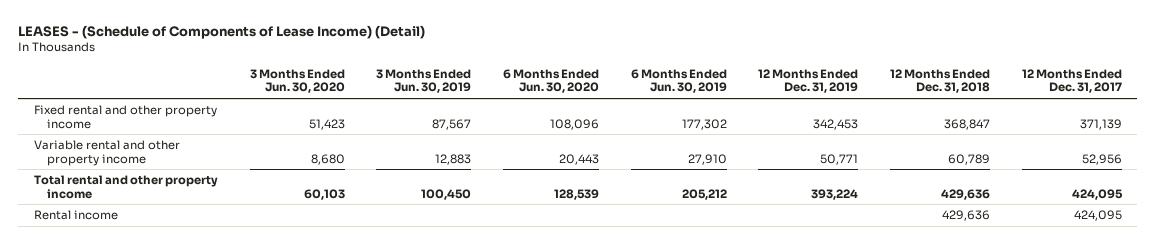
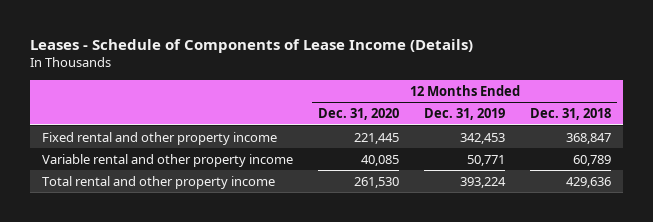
[18,24,426,39] LEASES - (Schedule of Components of Lease Income) (Detail) -> [29,38,473,53] Leases - Schedule of Components of Lease Income (Details)
[249,68,345,94] 3 Months Ended Jun. 30, 2020 -> none
[376,68,472,94] 3 Months Ended Jun. 30, 2019 -> none
[502,68,599,94] 6 Months Ended Jun. 30, 2020 -> none
[630,68,727,94] 6 Months Ended Jun. 30, 2019 -> none
[1021,68,1122,94] 12 Months Ended Dec. 31, 2017 -> none
none -> [318,108,400,121] Dec. 31, 2020
[34,210,119,221] Rental income -> none

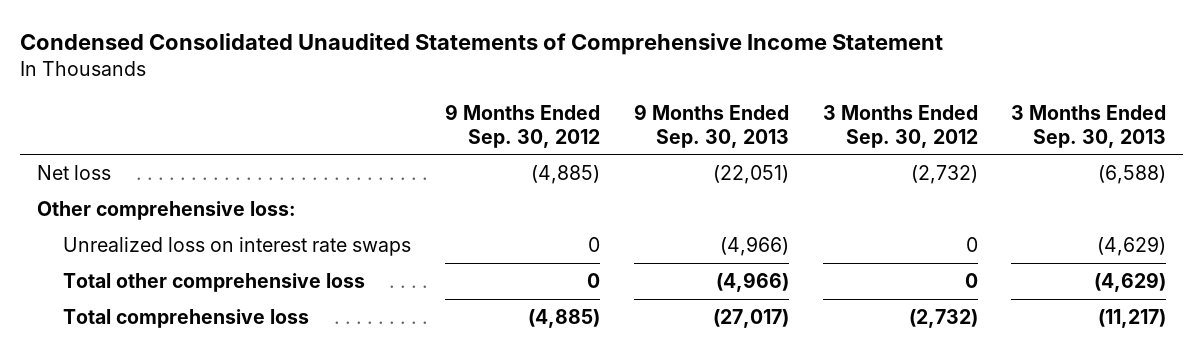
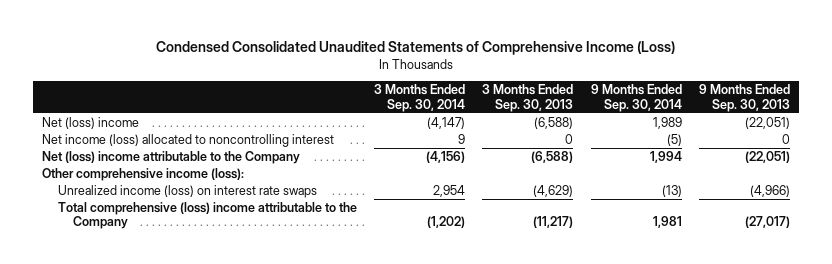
[20,33,944,56] Condensed Consolidated Unaudited Statements of Comprehensive Income Statement -> [156,41,676,56] Condensed Consolidated Unaudited Statements of Comprehensive Income (Loss)
[445,104,601,148] 9 Months Ended Sep. 30, 2012 -> none
[822,105,978,148] 3 Months Ended Sep. 30, 2012 -> none
none -> [373,84,465,112] 3 Months Ended Sep. 30, 2014
none -> [590,84,682,112] 9 Months Ended Sep. 30, 2014
[63,272,366,292] Total other comprehensive loss -> none
none -> [41,117,139,130] Net (loss) income
none -> [41,134,334,148] Net income (loss) allocated to noncontrolling interest
[37,164,112,180] Net loss -> [41,151,300,165] Net (loss) income attributable to the Company
[37,200,297,220] Other comprehensive loss: -> [41,168,244,182] Other comprehensive income (loss):
[63,236,412,256] Unrealized loss on interest rate swaps -> [57,185,317,199] Unrealized income (loss) on interest rate swaps
[63,308,310,328] Total comprehensive loss -> [57,202,357,230] Total comprehensive (loss) income attributable to the Company

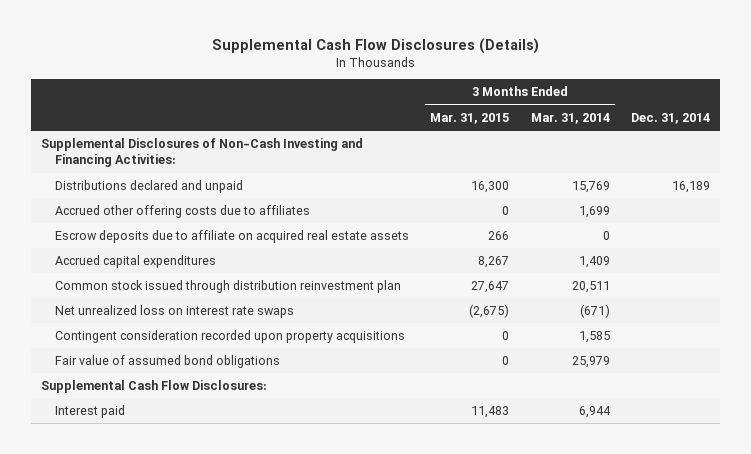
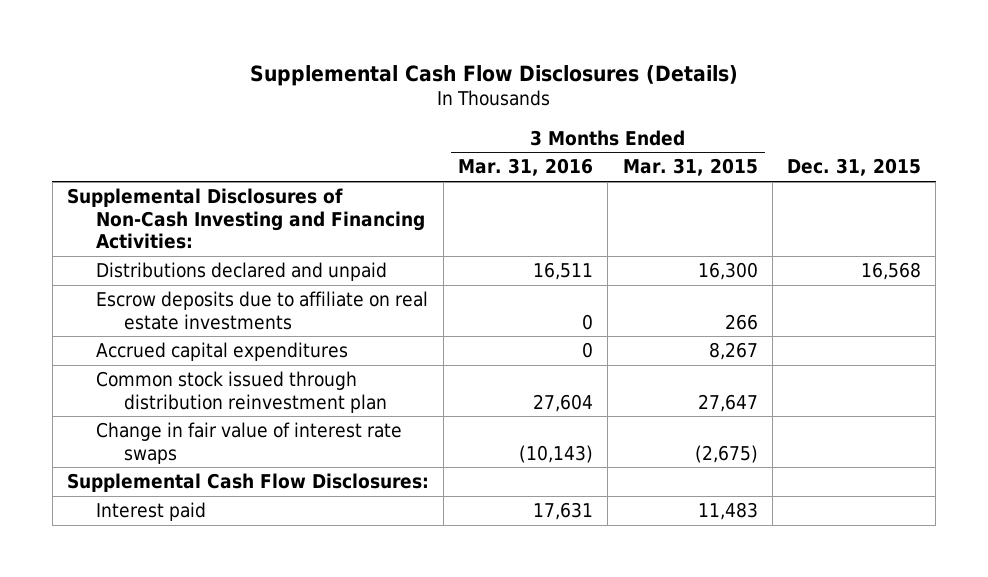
[530,112,610,124] Mar. 31, 2014 -> none
[630,112,710,124] Dec. 31, 2014 -> none
none -> [458,158,594,177] Mar. 31, 2016
none -> [787,158,922,177] Dec. 31, 2015
[55,205,311,219] Accrued other offering costs due to affiliates -> none
[55,230,410,244] Escrow deposits due to affiliate on acquired real estate assets -> [95,291,428,330] Escrow deposits due to affiliate on real estate investments
[55,330,406,344] Contingent consideration recorded upon property acquisitions -> none
[55,355,281,369] Fair value of assumed bond obligations -> none
[55,305,295,319] Net unrealized loss on interest rate swaps -> [95,422,402,464] Change in fair value of interest rate swaps

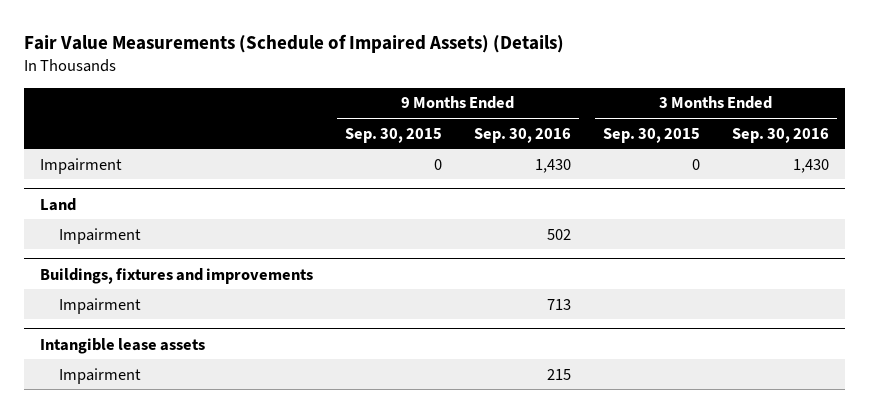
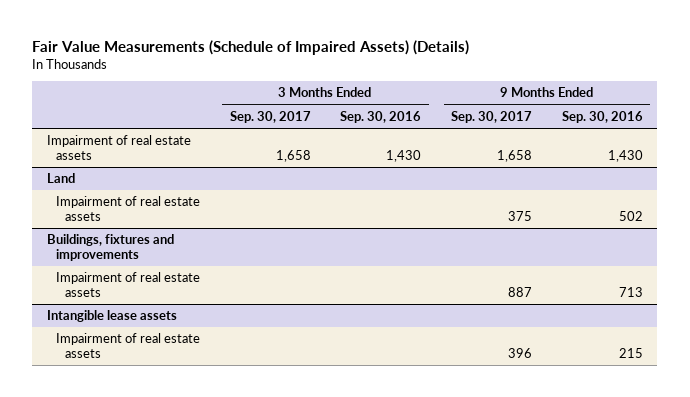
[344,127,442,143] Sep. 30, 2015 -> none
[602,127,700,143] Sep. 30, 2015 -> none
none -> [229,110,311,123] Sep. 30, 2017
none -> [450,110,532,123] Sep. 30, 2017
[39,157,122,174] Impairment -> [47,135,192,160] Impairment of real estate assets
[59,227,142,244] Impairment -> [55,196,200,221] Impairment of real estate assets
[59,297,142,314] Impairment -> [55,272,200,297] Impairment of real estate assets
[59,367,142,384] Impairment -> [55,333,200,358] Impairment of real estate assets

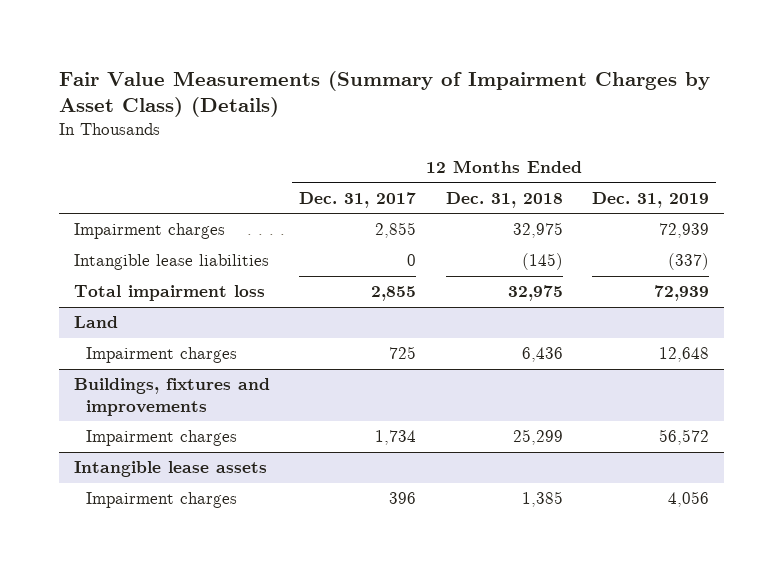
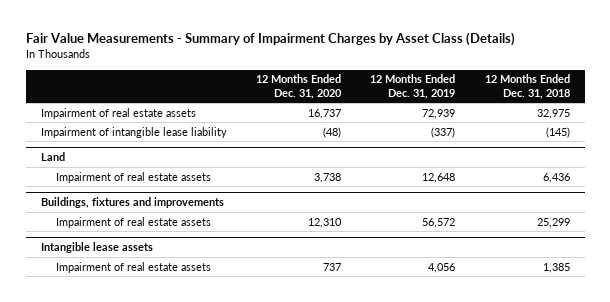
[59,70,711,118] Fair Value Measurements (Summary of Impairment Charges by Asset Class) (Details) -> [25,32,515,47] Fair Value Measurements - Summary of Impairment Charges by Asset Class (Details)
[299,192,417,209] Dec. 31, 2017 -> none
none -> [256,74,343,99] 12 Months Ended Dec. 31, 2020
[73,285,265,302] Total impairment loss -> none
[73,223,225,240] Impairment charges -> [40,107,196,119] Impairment of real estate assets
[73,254,269,271] Intangible lease liabilities -> [40,126,227,138] Impairment of intangible lease liability
[86,347,238,364] Impairment charges -> [55,171,211,183] Impairment of real estate assets
[86,430,238,447] Impairment charges -> [55,216,211,228] Impairment of real estate assets
[86,492,238,509] Impairment charges -> [55,261,211,273] Impairment of real estate assets

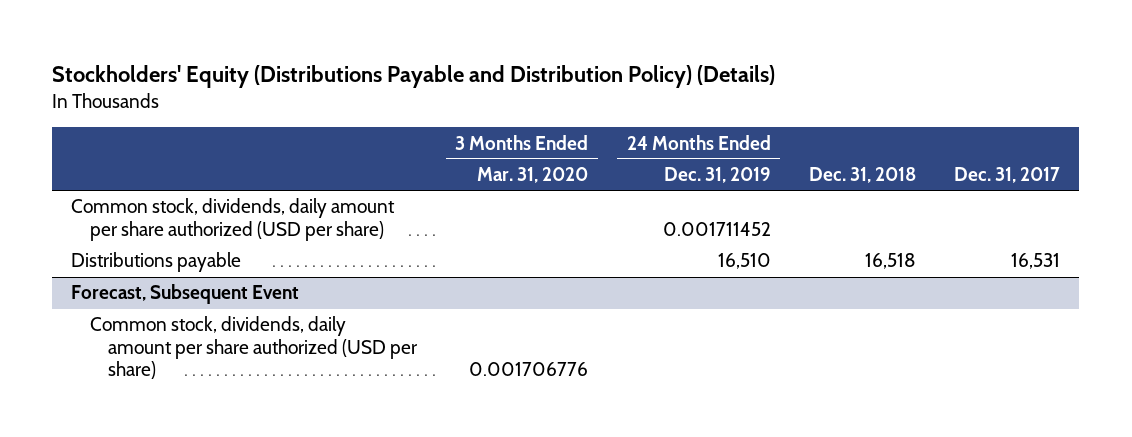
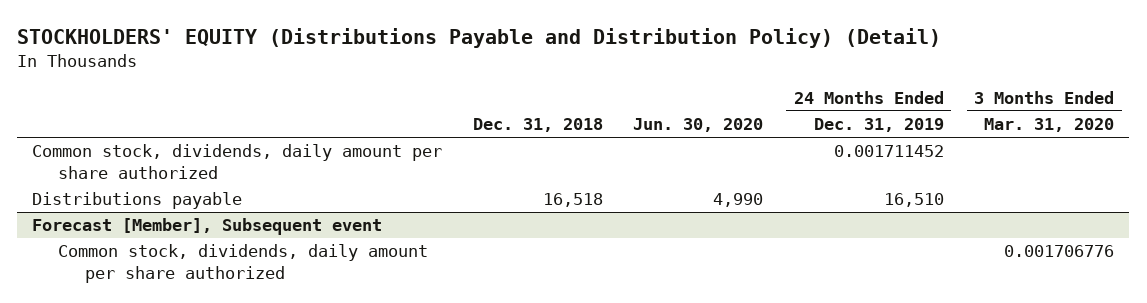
[52,65,776,89] Stockholders' Equity (Distributions Payable and Distribution Policy) (Details) -> [17,27,942,48] STOCKHOLDERS' EQUITY (Distributions Payable and Distribution Policy) (Detail)
[954,167,1061,184] Dec. 31, 2017 -> none
none -> [633,118,764,133] Jun. 30, 2020
[71,198,396,241] Common stock, dividends, daily amount per share authorized (USD per share) -> [32,144,443,180] Common stock, dividends, daily amount per share authorized
[71,284,300,305] Forecast, Subsequent Event -> [32,218,383,236] Forecast [Member], Subsequent event
[89,316,419,380] Common stock, dividends, daily amount per share authorized (USD per share) -> [58,244,429,284] Common stock, dividends, daily amount per share authorized

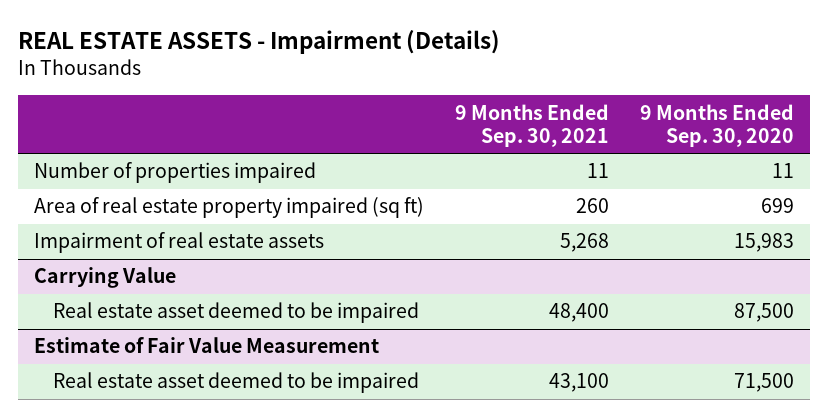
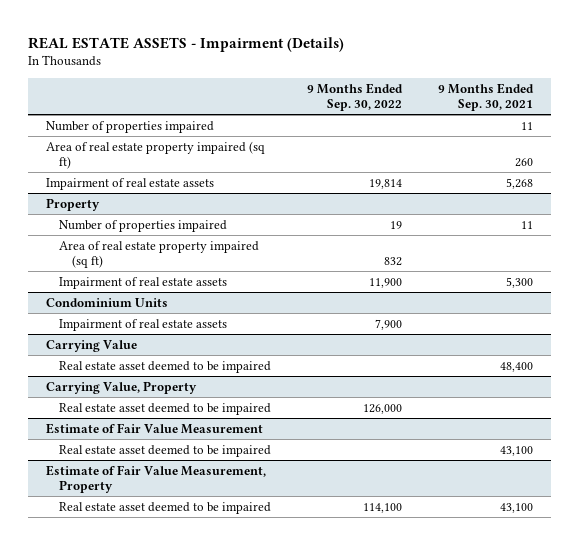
[640,103,795,148] 9 Months Ended Sep. 30, 2020 -> none
none -> [306,82,403,111] 9 Months Ended Sep. 30, 2022
none -> [45,197,100,211] Property
none -> [58,219,227,232] Number of properties impaired
none -> [58,240,259,268] Area of real estate property impaired (sq ft)
none -> [58,276,227,289] Impairment of real estate assets
none -> [45,297,168,307] Condominium Units
none -> [58,318,227,331] Impairment of real estate assets
none -> [45,380,197,394] Carrying Value, Property
none -> [58,402,271,415] Real estate asset deemed to be impaired
none -> [45,464,266,493] Estimate of Fair Value Measurement, Property
none -> [58,501,271,514] Real estate asset deemed to be impaired

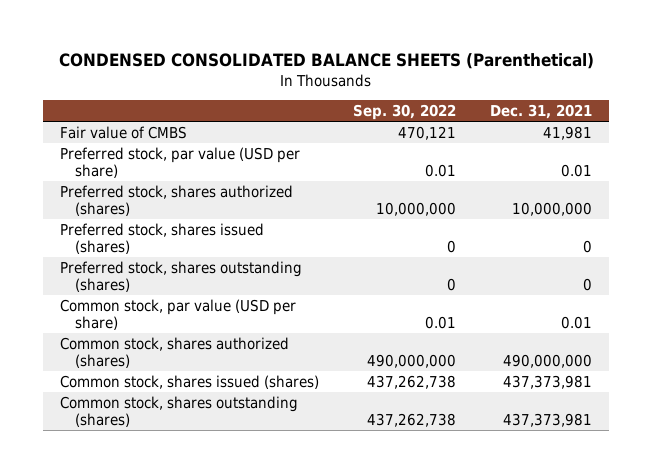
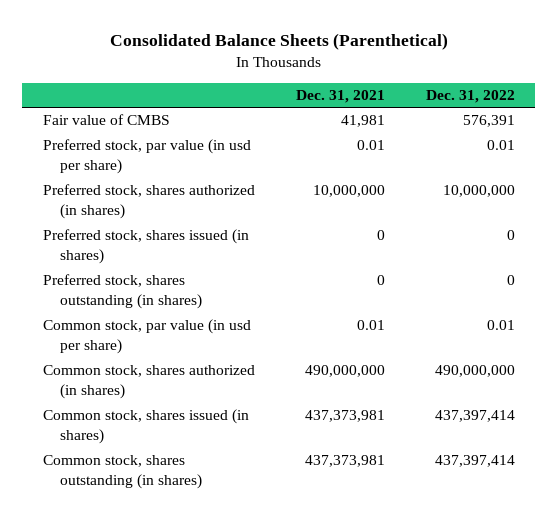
[59,52,595,69] CONDENSED CONSOLIDATED BALANCE SHEETS (Parenthetical) -> [109,33,448,51] Consolidated Balance Sheets (Parenthetical)
[353,104,457,121] Sep. 30, 2022 -> none
none -> [425,89,515,103] Dec. 31, 2022
[60,146,301,178] Preferred stock, par value (USD per share) -> [42,139,251,175] Preferred stock, par value (in usd per share)
[60,184,294,216] Preferred stock, shares authorized (shares) -> [42,184,255,220] Preferred stock, shares authorized (in shares)
[60,222,265,254] Preferred stock, shares issued (shares) -> [42,229,249,265] Preferred stock, shares issued (in shares)
[60,260,303,292] Preferred stock, shares outstanding (shares) -> [42,274,202,310] Preferred stock, shares outstanding (in shares)
[60,298,297,330] Common stock, par value (USD per share) -> [42,319,251,355] Common stock, par value (in usd per share)
[60,336,290,368] Common stock, shares authorized (shares) -> [42,365,255,400] Common stock, shares authorized (in shares)
[60,374,320,389] Common stock, shares issued (shares) -> [42,409,249,445] Common stock, shares issued (in shares)
[60,395,299,427] Common stock, shares outstanding (shares) -> [42,455,202,490] Common stock, shares outstanding (in shares)

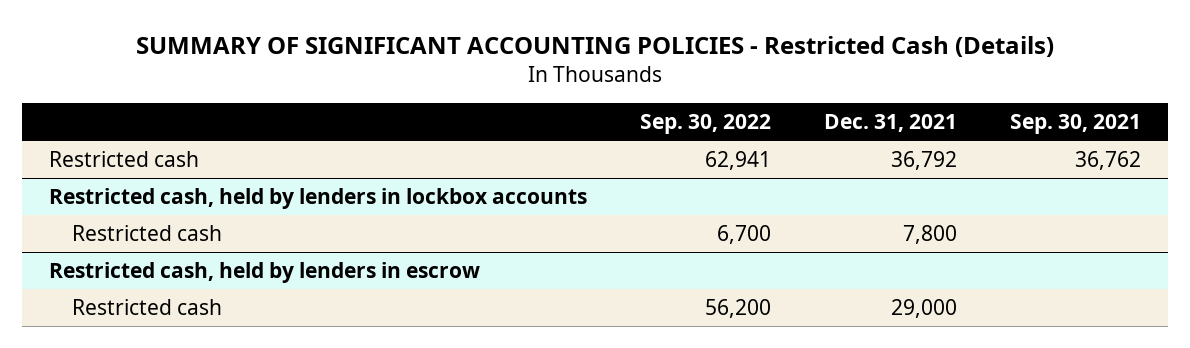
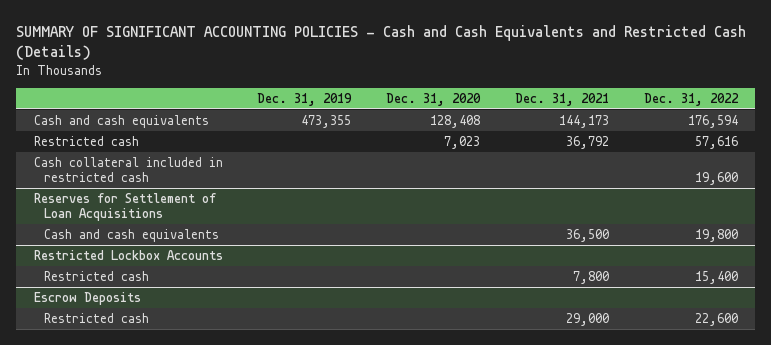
[135,36,1054,58] SUMMARY OF SIGNIFICANT ACCOUNTING POLICIES - Restricted Cash (Details) -> [16,24,747,60] SUMMARY OF SIGNIFICANT ACCOUNTING POLICIES - Cash and Cash Equivalents and Restricted Cash (Details)
[639,114,771,135] Sep. 30, 2022 -> none
[1010,114,1142,135] Sep. 30, 2021 -> none
none -> [257,92,353,106] Dec. 31, 2019
none -> [386,92,482,106] Dec. 31, 2020
none -> [643,92,739,106] Dec. 31, 2022
none -> [33,115,209,129] Cash and cash equivalents
none -> [33,157,223,183] Cash collateral included in restricted cash
none -> [33,193,216,222] Reserves for Settlement of Loan Acquisitions
none -> [44,229,220,243] Cash and cash equivalents
[48,188,587,210] Restricted cash, held by lenders in lockbox accounts -> [33,250,223,261] Restricted Lockbox Accounts
[48,262,480,284] Restricted cash, held by lenders in escrow -> [33,292,141,306] Escrow Deposits

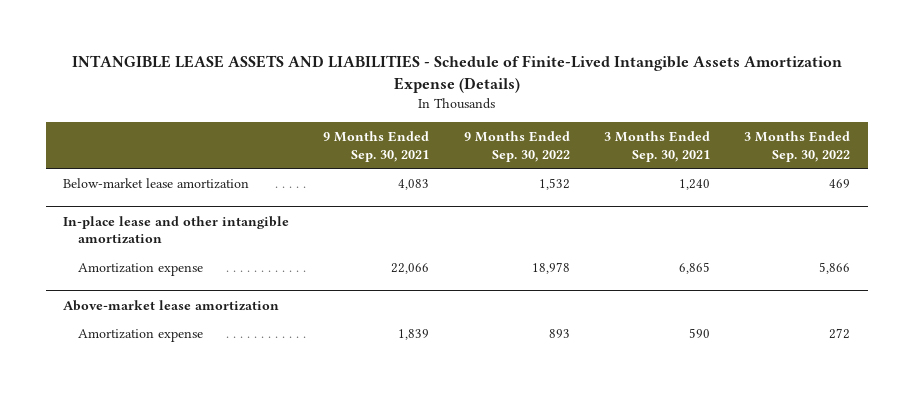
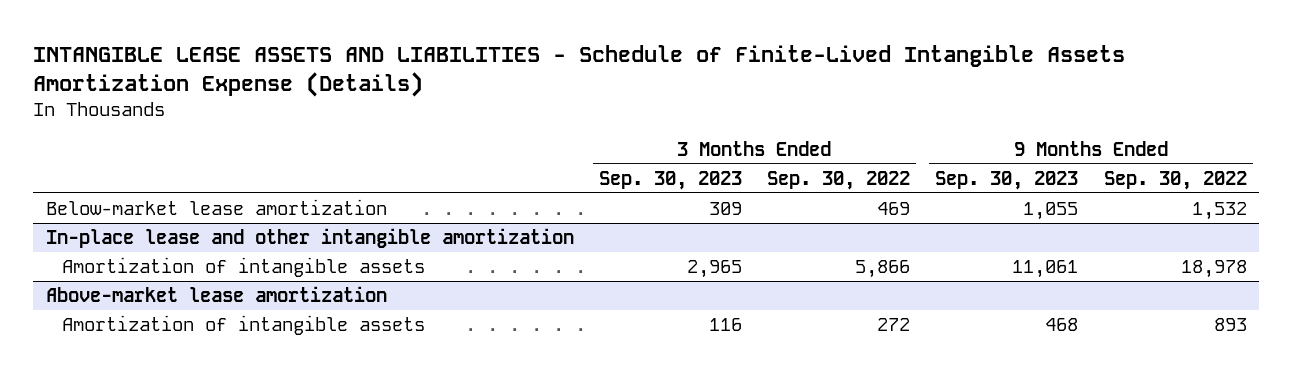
[323,131,430,162] 9 Months Ended Sep. 30, 2021 -> none
[604,131,711,162] 3 Months Ended Sep. 30, 2021 -> none
none -> [598,170,742,190] Sep. 30, 2023
none -> [935,170,1079,190] Sep. 30, 2023
[77,262,203,276] Amortization expense -> [62,257,426,278] Amortization of intangible assets
[77,328,203,342] Amortization expense -> [62,315,426,336] Amortization of intangible assets

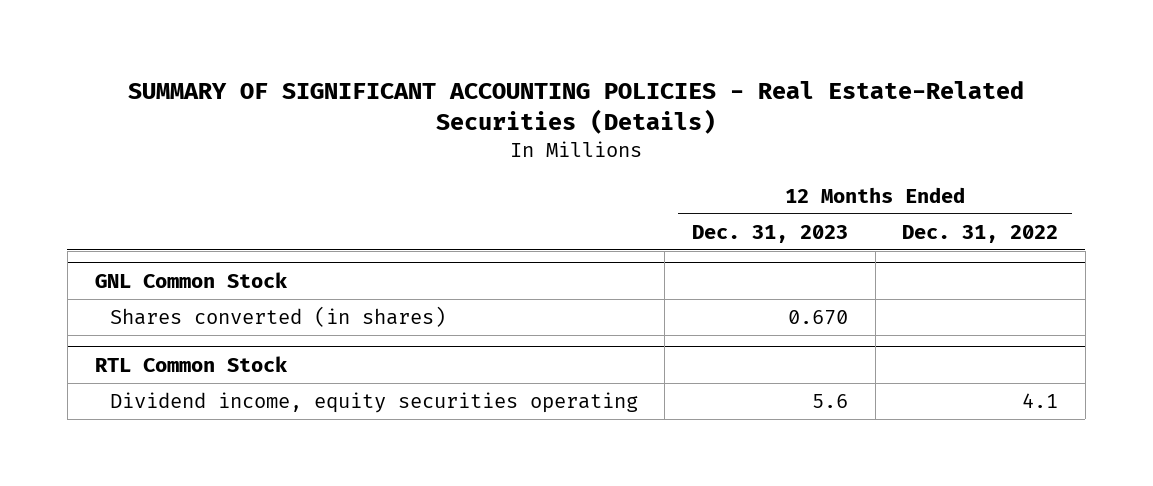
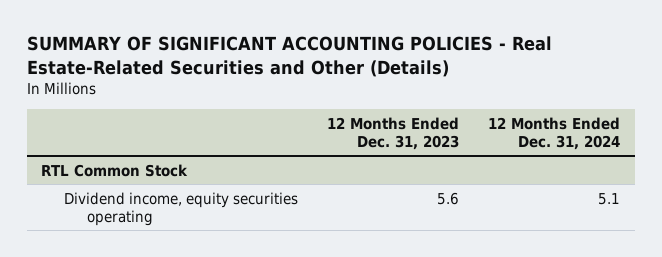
[128,80,1025,135] SUMMARY OF SIGNIFICANT ACCOUNTING POLICIES - Real Estate-Related Securities (Details) -> [26,36,552,77] SUMMARY OF SIGNIFICANT ACCOUNTING POLICIES - Real Estate-Related Securities and Other (Details)
[902,224,1059,243] Dec. 31, 2022 -> none
none -> [488,116,621,150] 12 Months Ended Dec. 31, 2024
[94,272,288,289] GNL Common Stock -> none
[109,306,446,328] Shares converted (in shares) -> none

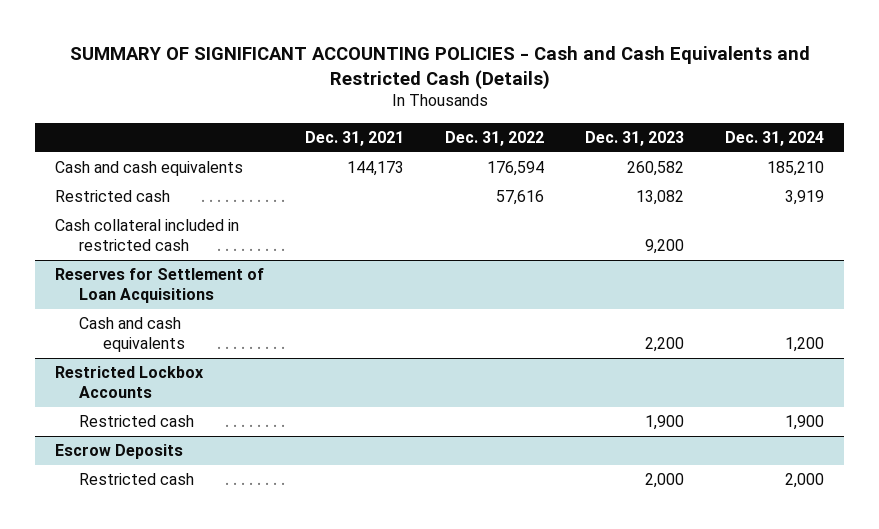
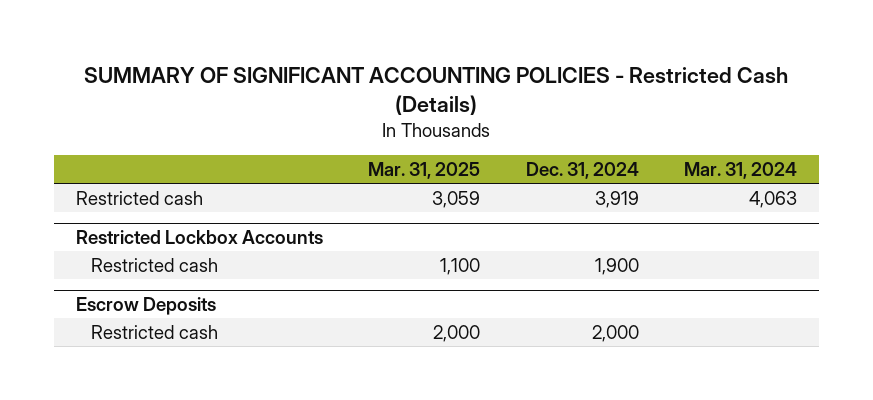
[69,45,810,89] SUMMARY OF SIGNIFICANT ACCOUNTING POLICIES - Cash and Cash Equivalents and Restricted Cash (Details) -> [84,66,789,115] SUMMARY OF SIGNIFICANT ACCOUNTING POLICIES - Restricted Cash (Details)
[305,130,405,146] Dec. 31, 2021 -> none
[445,130,545,146] Dec. 31, 2022 -> none
[584,130,684,146] Dec. 31, 2023 -> none
none -> [368,161,481,179] Mar. 31, 2025
none -> [683,161,797,179] Mar. 31, 2024
[55,161,244,177] Cash and cash equivalents -> none
[55,219,240,252] Cash collateral included in restricted cash -> none
[55,268,265,304] Reserves for Settlement of Loan Acquisitions -> none
[79,317,186,353] Cash and cash equivalents -> none

